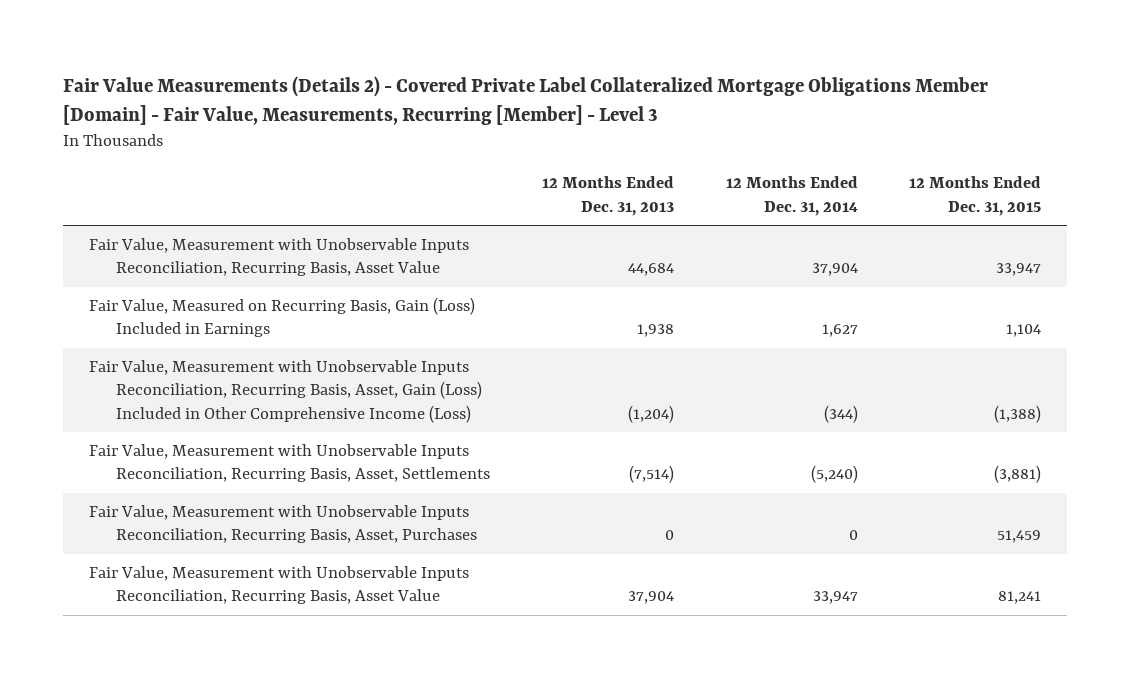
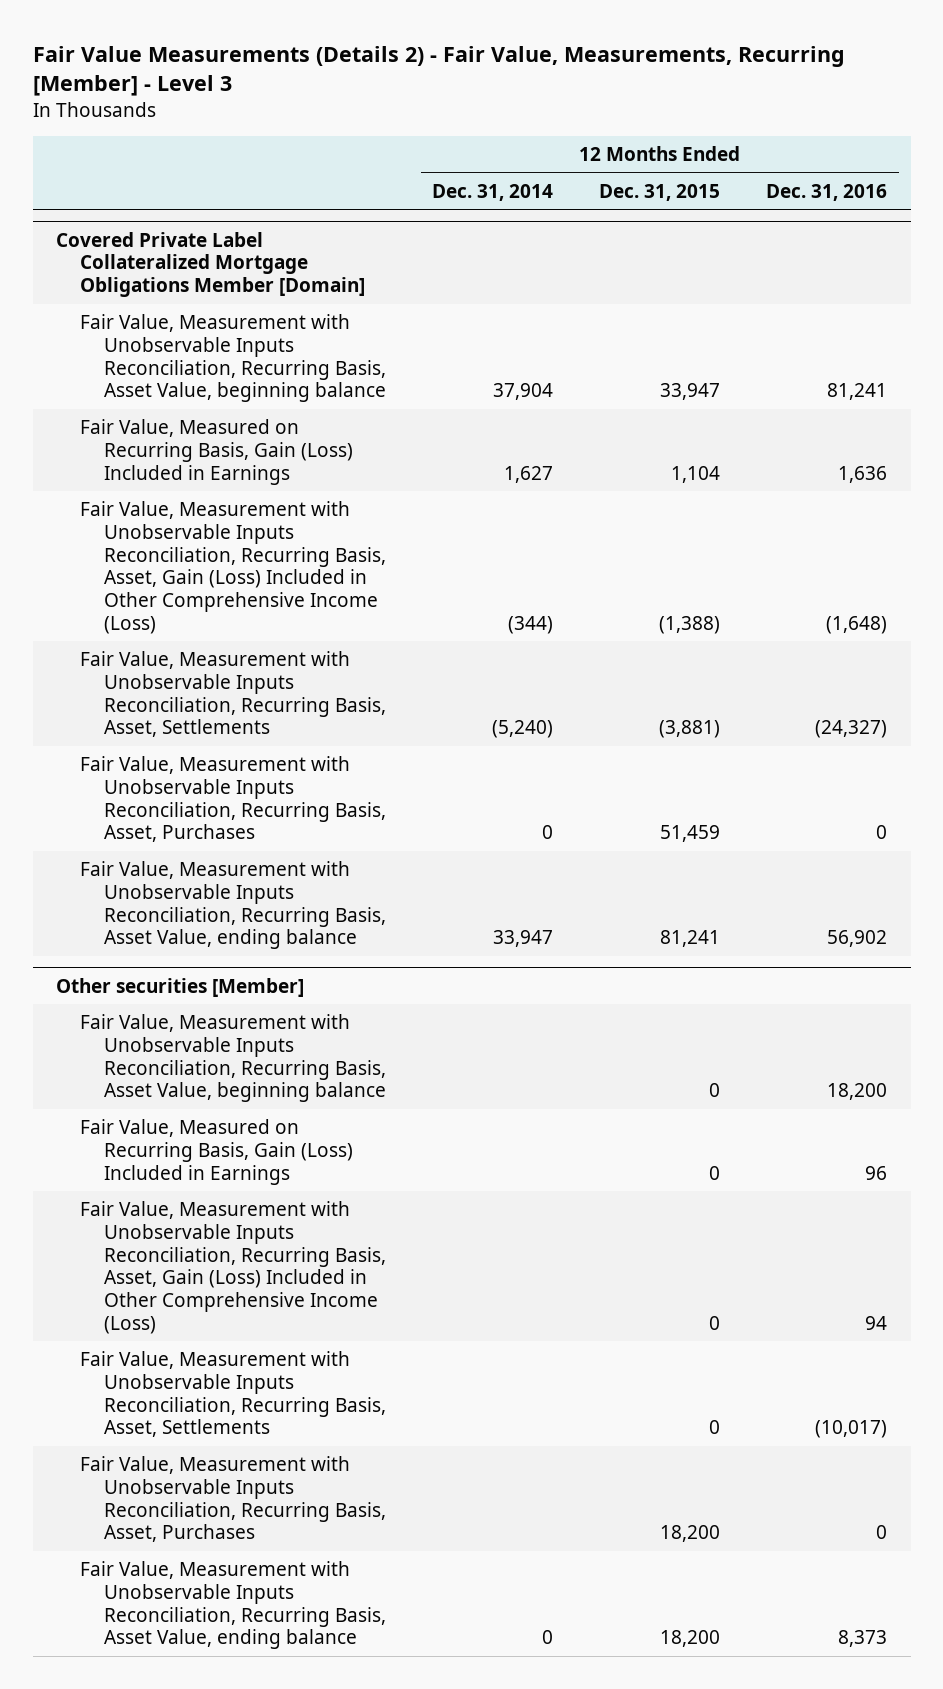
[63,76,989,125] Fair Value Measurements (Details 2) - Covered Private Label Collateralized Mortgage Obligations Member [Domain] - Fair Value, Measurements, Recurring [Member] - Level 3 -> [32,46,845,97] Fair Value Measurements (Details 2) - Fair Value, Measurements, Recurring [Member] - Level 3
[541,176,674,216] 12 Months Ended Dec. 31, 2013 -> none
none -> [766,183,888,201] Dec. 31, 2016
none -> [55,231,365,298] Covered Private Label Collateralized Mortgage Obligations Member [Domain]
[89,238,470,277] Fair Value, Measurement with Unobservable Inputs Reconciliation, Recurring Basis, Asset Value -> [79,314,387,403] Fair Value, Measurement with Unobservable Inputs Reconciliation, Recurring Basis, Asset Value, beginning balance
[89,566,470,605] Fair Value, Measurement with Unobservable Inputs Reconciliation, Recurring Basis, Asset Value -> [79,861,387,950] Fair Value, Measurement with Unobservable Inputs Reconciliation, Recurring Basis, Asset Value, ending balance
none -> [55,977,304,997] Other securities [Member]
none -> [79,1014,387,1103] Fair Value, Measurement with Unobservable Inputs Reconciliation, Recurring Basis, Asset Value, beginning balance
none -> [79,1119,354,1185] Fair Value, Measured on Recurring Basis, Gain (Loss) Included in Earnings
none -> [79,1201,387,1334] Fair Value, Measurement with Unobservable Inputs Reconciliation, Recurring Basis, Asset, Gain (Loss) Included in Other Comprehensive Income (Loss)
none -> [79,1351,387,1438] Fair Value, Measurement with Unobservable Inputs Reconciliation, Recurring Basis, Asset, Settlements
none -> [79,1456,387,1543] Fair Value, Measurement with Unobservable Inputs Reconciliation, Recurring Basis, Asset, Purchases
none -> [79,1561,387,1650] Fair Value, Measurement with Unobservable Inputs Reconciliation, Recurring Basis, Asset Value, ending balance

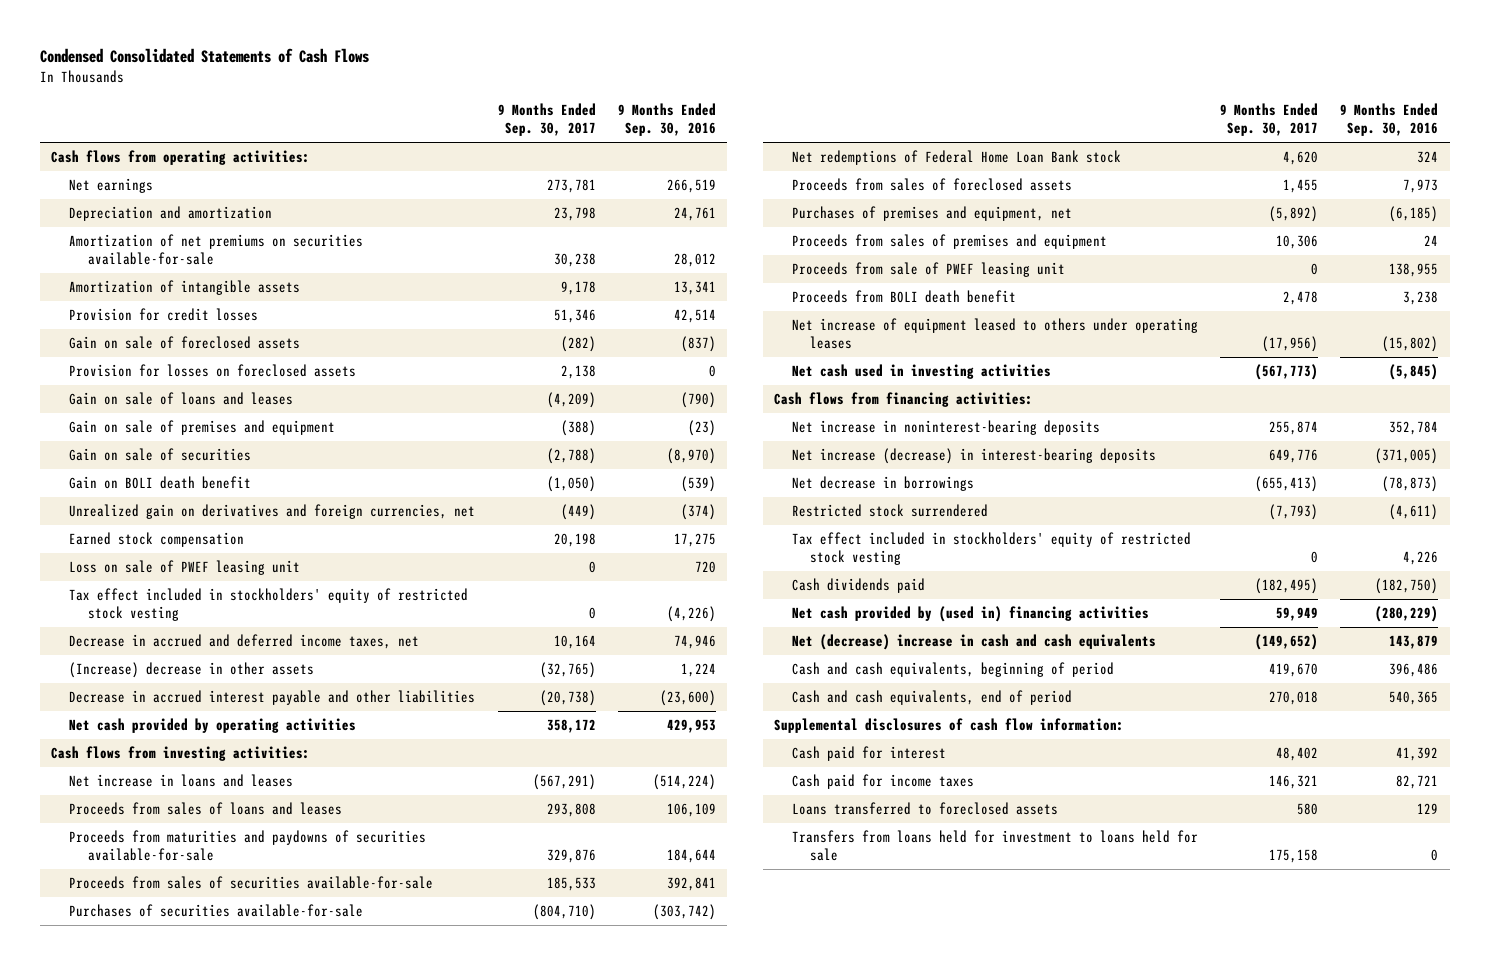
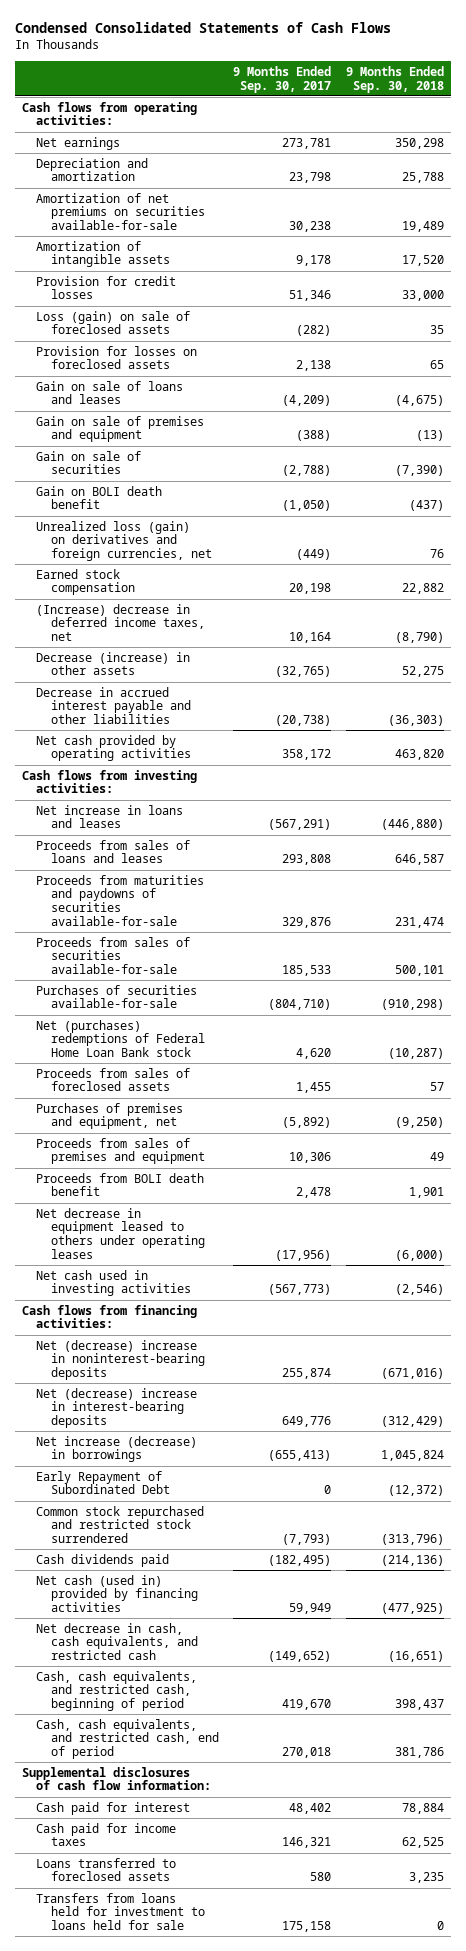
[617,103,716,137] 9 Months Ended Sep. 30, 2016 -> none
none -> [345,66,444,93] 9 Months Ended Sep. 30, 2018
[69,336,301,350] Gain on sale of foreclosed assets -> [36,310,191,335] Loss (gain) on sale of foreclosed assets
[69,504,476,520] Unrealized gain on derivatives and foreign currencies, net -> [36,520,212,562] Unrealized loss (gain) on derivatives and foreign currencies, net
[69,560,301,576] Loss on sale of PWEF leasing unit -> none
[69,588,469,622] Tax effect included in stockholders' equity of restricted stock vesting -> none
[69,634,420,650] Decrease in accrued and deferred income taxes, net -> [36,603,205,642] (Increase) decrease in deferred income taxes, net
[69,662,315,679] (Increase) decrease in other assets -> [36,651,191,676] Decrease (increase) in other assets
[792,150,1122,166] Net redemptions of Federal Home Loan Bank stock -> [36,1019,205,1058] Net (purchases) redemptions of Federal Home Loan Bank stock
[792,262,1066,278] Proceeds from sale of PWEF leasing unit -> none
[792,318,1199,350] Net increase of equipment leased to others under operating leases -> [36,1207,205,1259] Net decrease in equipment leased to others under operating leases
[792,532,1192,566] Tax effect included in stockholders' equity of restricted stock vesting -> none
[792,420,1101,436] Net increase in noninterest-bearing deposits -> [36,1339,205,1381] Net (decrease) increase in noninterest-bearing deposits
[792,448,1157,465] Net increase (decrease) in interest-bearing deposits -> [36,1387,198,1429] Net (decrease) increase in interest-bearing deposits
[792,476,975,492] Net decrease in borrowings -> [36,1435,198,1463] Net increase (decrease) in borrowings
none -> [36,1470,170,1495] Early Repayment of Subordinated Debt
[792,504,989,518] Restricted stock surrendered -> [36,1505,205,1544] Common stock repurchased and restricted stock surrendered
[792,606,1150,623] Net cash provided by (used in) financing activities -> [36,1574,198,1613] Net cash (used in) provided by financing activities
[792,634,1157,651] Net (decrease) increase in cash and cash equivalents -> [36,1622,198,1661] Net decrease in cash, cash equivalents, and restricted cash
[792,662,1115,678] Cash and cash equivalents, beginning of period -> [36,1670,198,1712] Cash, cash equivalents, and restricted cash, beginning of period
[792,690,1073,706] Cash and cash equivalents, end of period -> [36,1718,219,1760] Cash, cash equivalents, and restricted cash, end of period

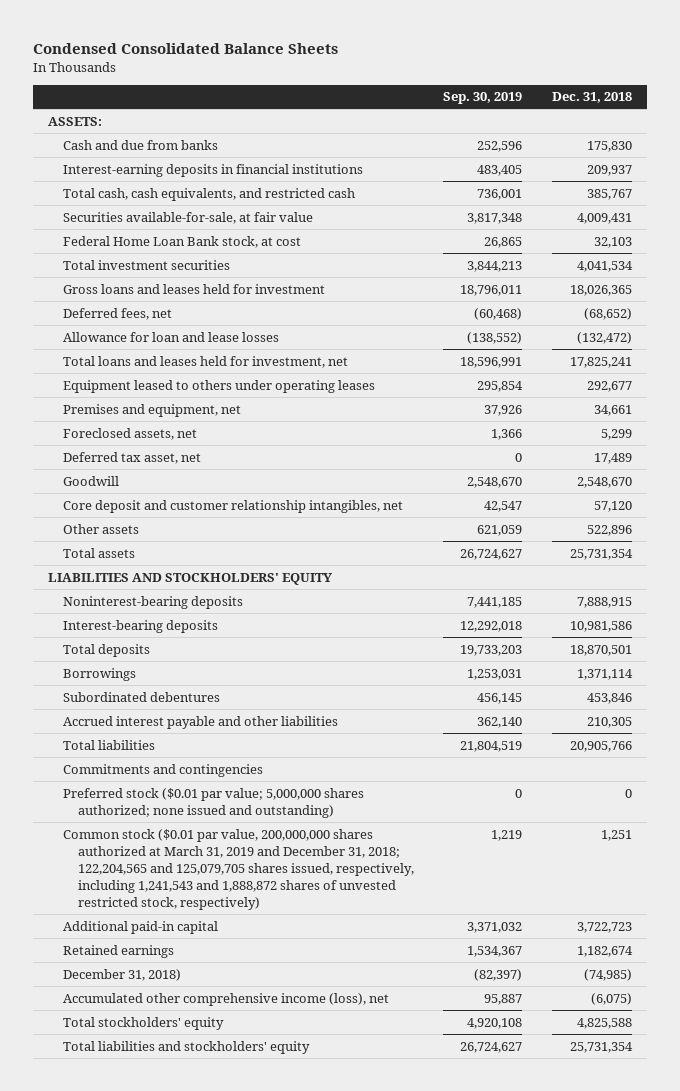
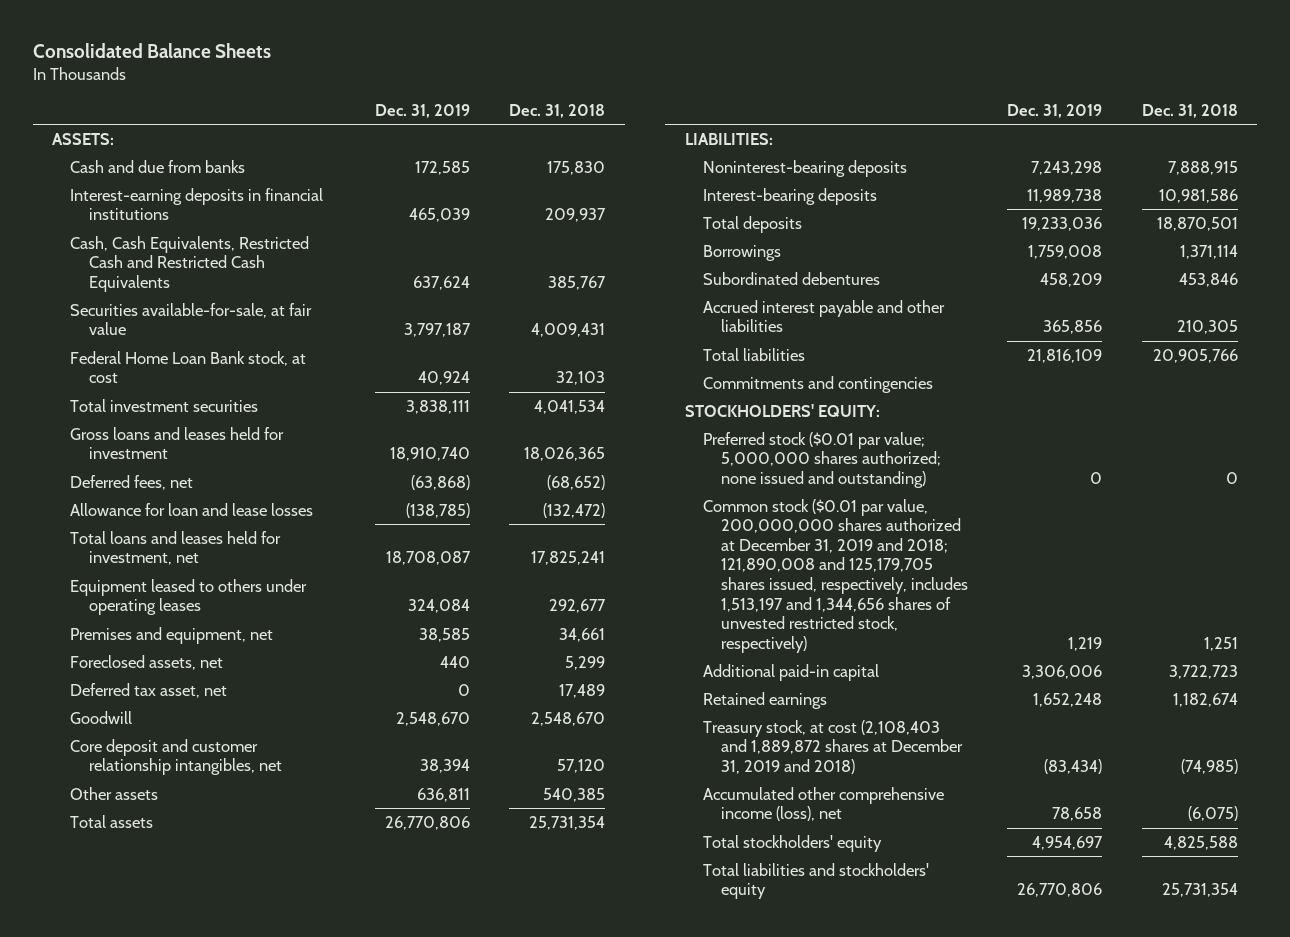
[33,42,339,54] Condensed Consolidated Balance Sheets -> [32,43,271,59] Consolidated Balance Sheets
[443,92,523,105] Sep. 30, 2019 -> none
none -> [374,104,470,119] Dec. 31, 2019
[62,187,355,201] Total cash, cash equivalents, and restricted cash -> [70,235,310,292] Cash, Cash Equivalents, Restricted Cash and Restricted Cash Equivalents
[586,524,632,536] 522,896 -> [543,787,606,802] 540,385
[47,572,333,585] LIABILITIES AND STOCKHOLDERS' EQUITY -> none
none -> [685,132,774,145] LIABILITIES:
none -> [685,403,881,417] STOCKHOLDERS' EQUITY:
[62,828,414,910] Common stock ($0.01 par value, 200,000,000 shares authorized at March 31, 2019 and December 31, 2018; 122,204,565 and 125,079,705 shares issued, respectively, including 1,241,543 and 1,888,872 shares of unvested restricted stock, respectively) -> [703,498,969,653] Common stock ($0.01 par value, 200,000,000 shares authorized at December 31, 2019 and 2018; 121,890,008 and 125,179,705 shares issued, respectively, includes 1,513,197 and 1,344,656 shares of unvested restricted stock, respectively)
[62,968,181,981] December 31, 2018) -> [703,719,964,774] Treasury stock, at cost (2,108,403 and 1,889,872 shares at December 31, 2019 and 2018)

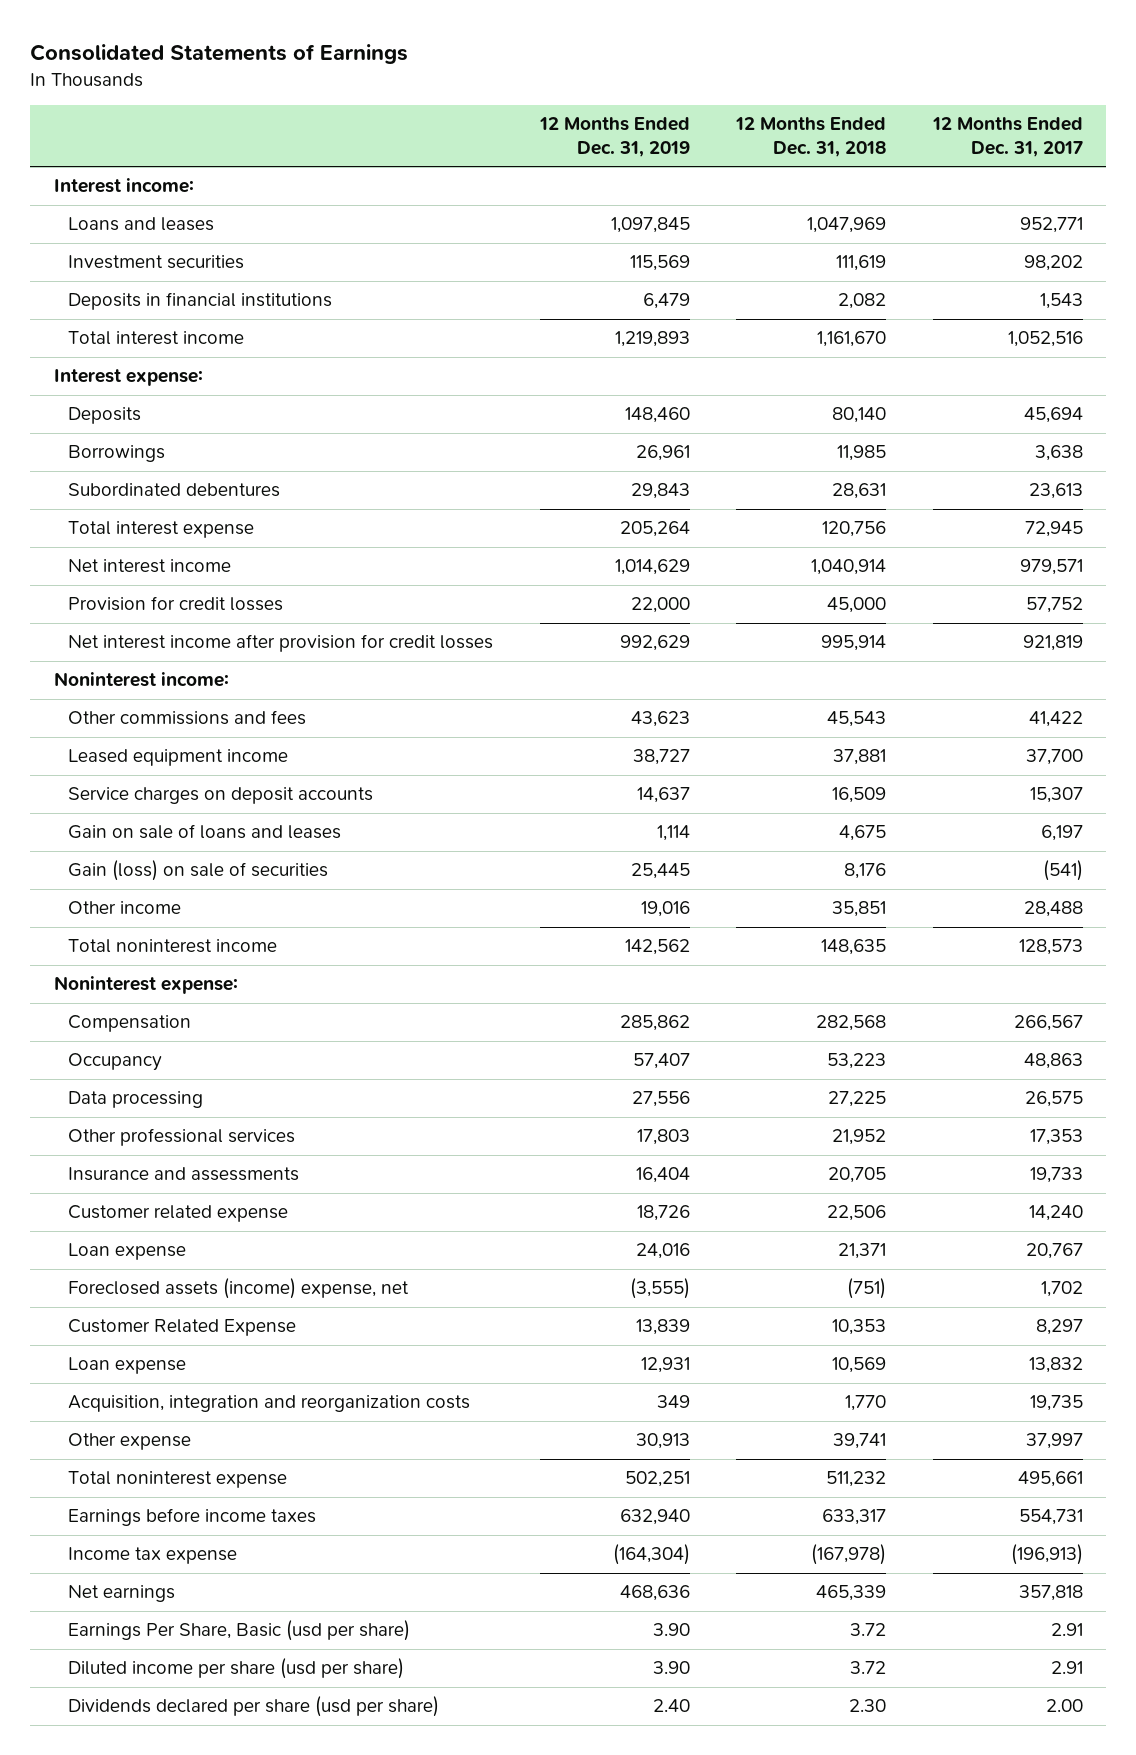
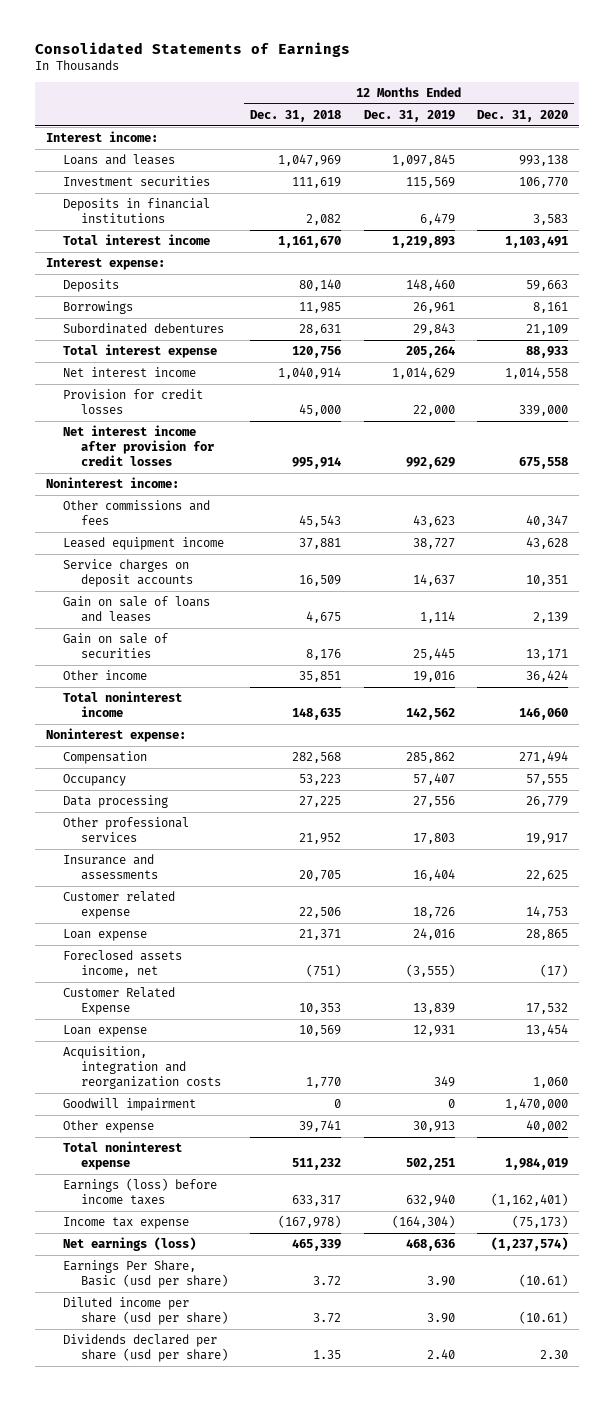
[931,117,1083,157] 12 Months Ended Dec. 31, 2017 -> none
none -> [476,110,568,123] Dec. 31, 2020
[68,860,329,882] Gain (loss) on sale of securities -> [63,633,169,659] Gain on sale of securities
[68,1278,410,1300] Foreclosed assets (income) expense, net -> [63,950,183,978] Foreclosed assets income, net
none -> [63,1098,197,1112] Goodwill impairment
[68,1508,317,1527] Earnings before income taxes -> [63,1178,218,1206] Earnings (loss) before income taxes
[68,1585,176,1603] Net earnings -> [63,1237,197,1252] Net earnings (loss)
[849,1699,887,1713] 2.30 -> [313,1350,342,1360] 1.35

